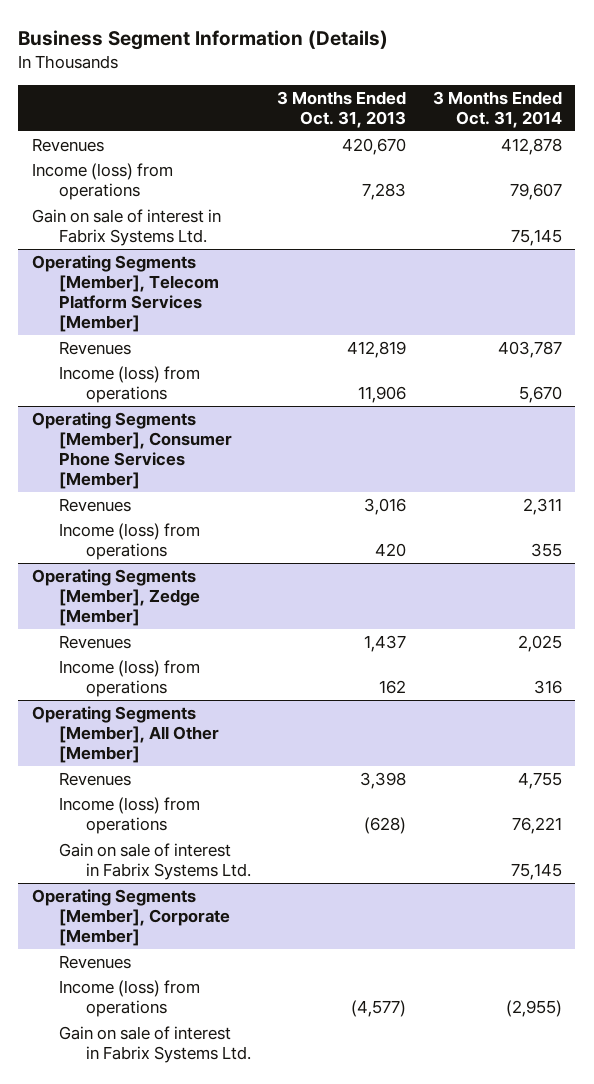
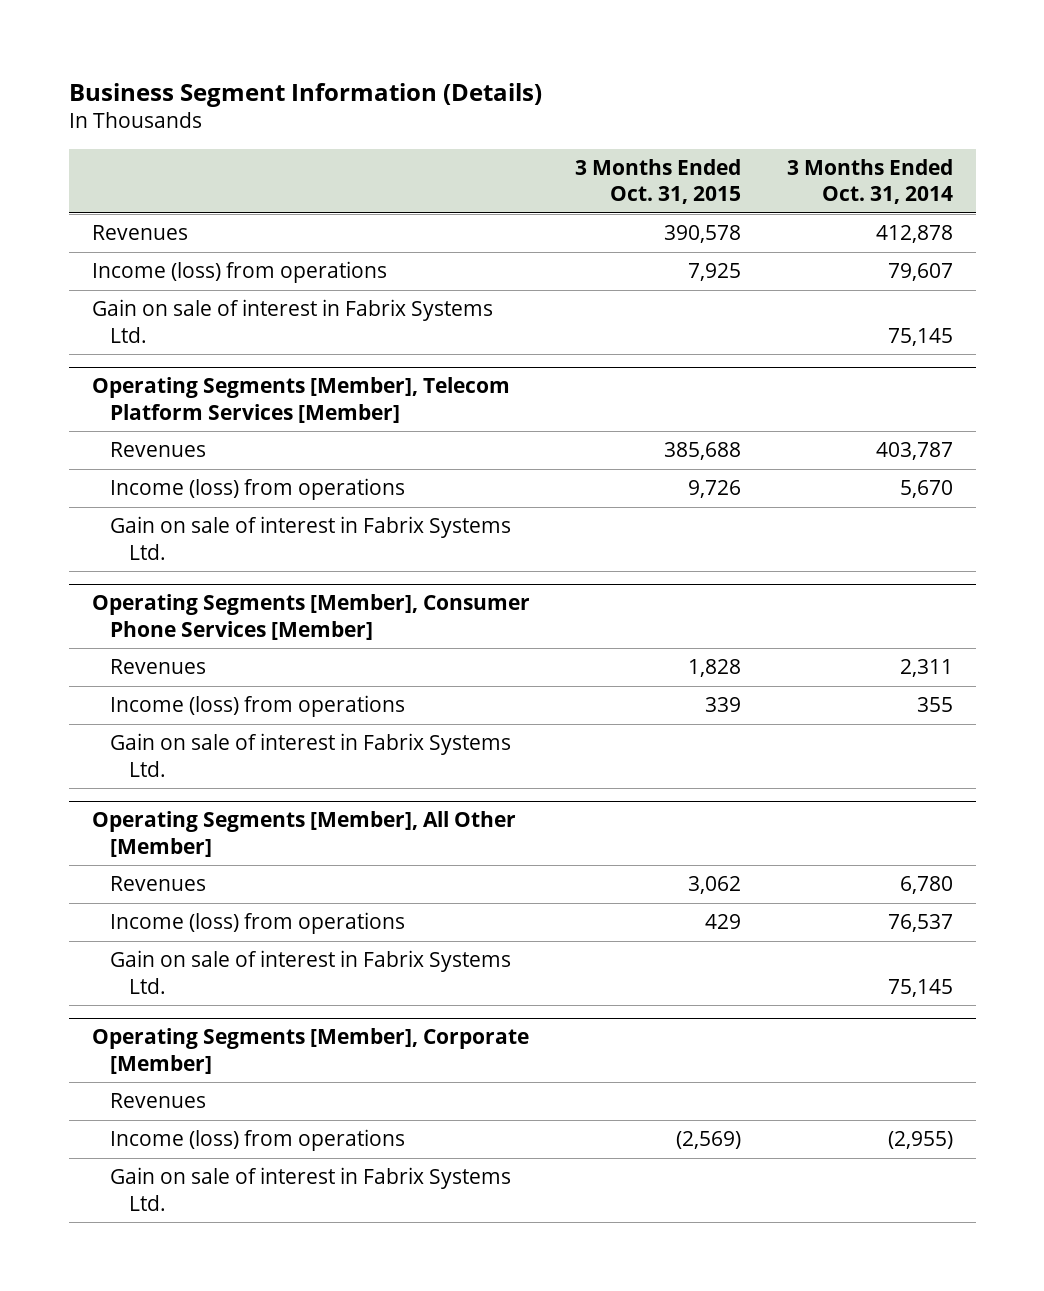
[277,90,407,129] 3 Months Ended Oct. 31, 2013 -> none
none -> [575,158,742,205] 3 Months Ended Oct. 31, 2015
none -> [110,516,512,560] Gain on sale of interest in Fabrix Systems Ltd.
[31,568,200,627] Operating Segments [Member], Zedge [Member] -> none
[58,634,131,649] Revenues -> none
[58,659,200,697] Income (loss) from operations -> none
none -> [110,733,512,777] Gain on sale of interest in Fabrix Systems Ltd.
[517,771,562,789] 4,755 -> [899,876,953,895] 6,780
[511,816,562,834] 76,221 -> [887,914,953,933] 76,537

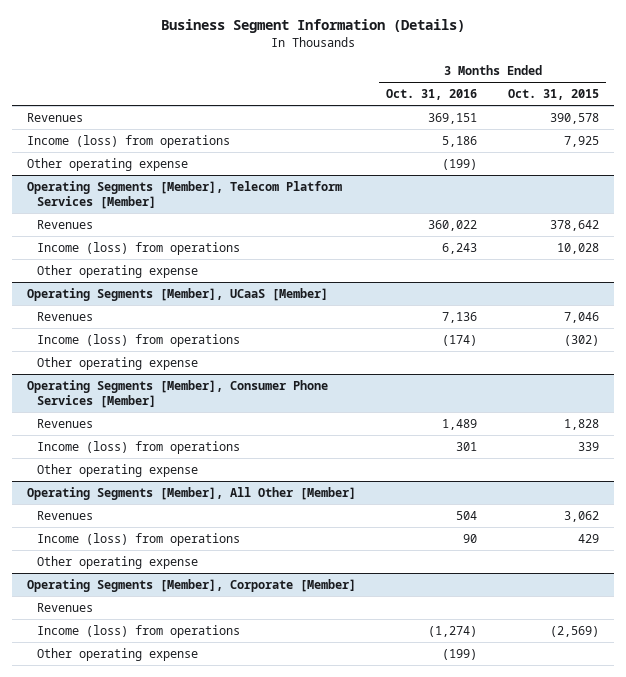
[786,158,953,205] 3 Months Ended Oct. 31, 2014 -> none
none -> [386,88,478,100] Oct. 31, 2016
[91,299,493,343] Gain on sale of interest in Fabrix Systems Ltd. -> none
none -> [26,157,188,171] Other operating expense
[110,516,512,560] Gain on sale of interest in Fabrix Systems Ltd. -> none
[664,442,742,461] 385,688 -> [549,219,599,231] 378,642
[688,480,742,499] 9,726 -> [556,242,599,254] 10,028
none -> [37,264,199,278] Other operating expense
none -> [26,287,328,301] Operating Segments [Member], UCaaS [Member]
none -> [37,311,94,321] Revenues
none -> [37,333,241,347] Income (loss) from operations
none -> [37,356,199,370] Other operating expense
[110,733,512,777] Gain on sale of interest in Fabrix Systems Ltd. -> none
none -> [37,463,199,477] Other operating expense
[110,950,512,994] Gain on sale of interest in Fabrix Systems Ltd. -> none
none -> [37,555,199,569] Other operating expense
[110,1167,512,1211] Gain on sale of interest in Fabrix Systems Ltd. -> none
none -> [37,647,199,661] Other operating expense

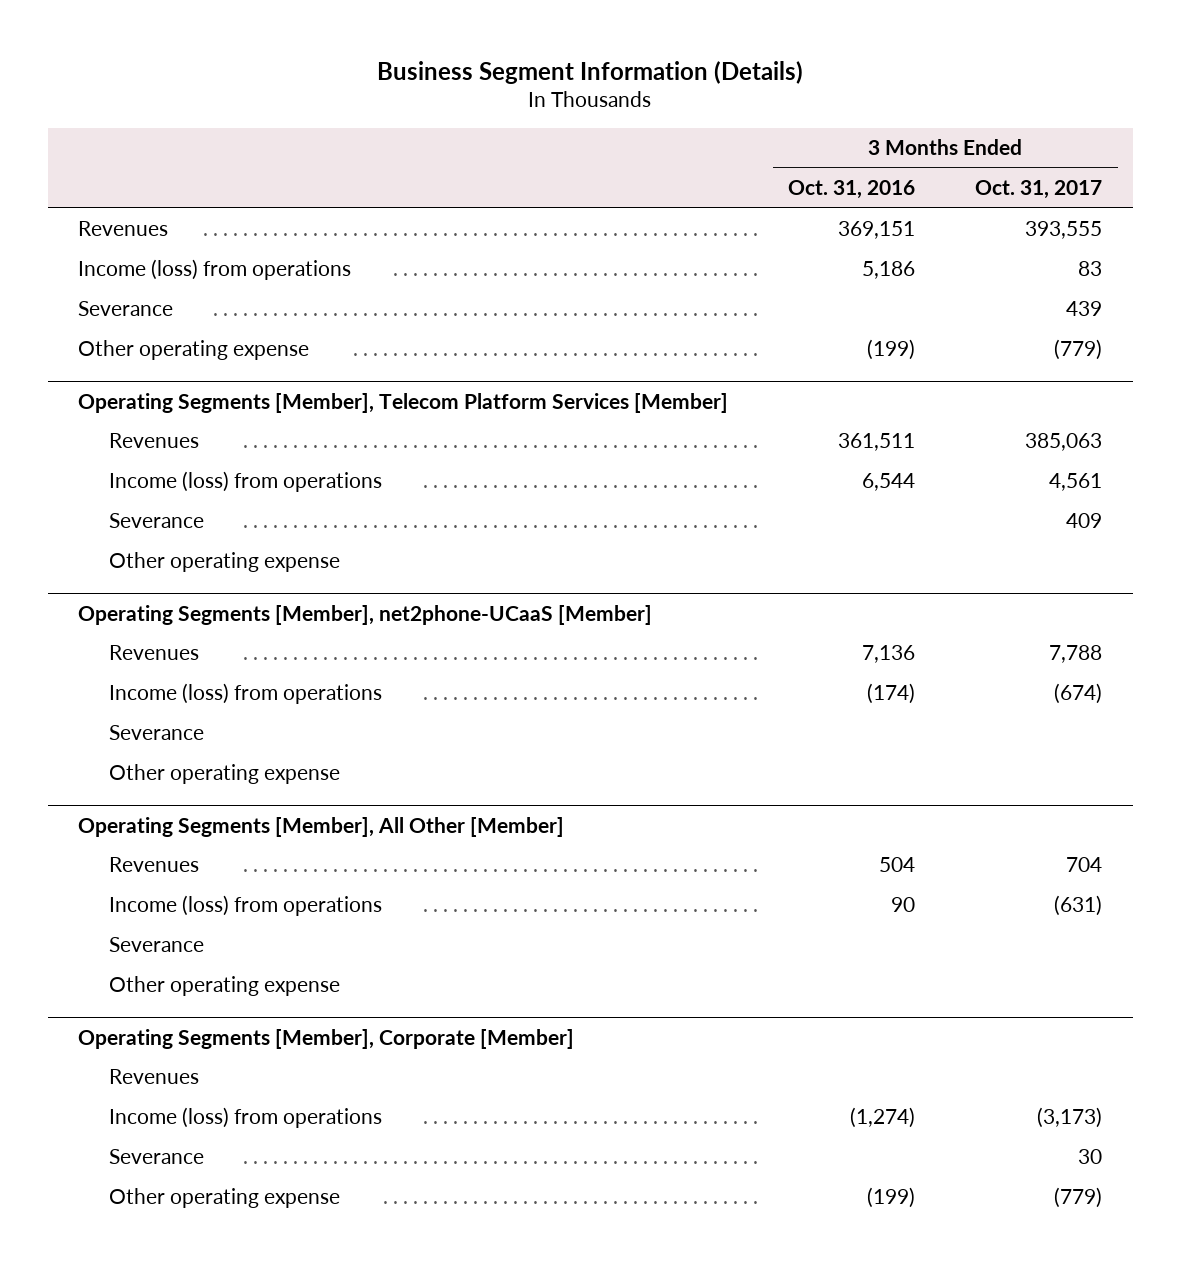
[507,88,599,100] Oct. 31, 2015 -> none
none -> [975,180,1103,200] Oct. 31, 2017
none -> [78,301,174,317] Severance
[428,219,478,231] 360,022 -> [838,433,916,452] 361,511
[442,242,478,254] 6,243 -> [862,473,916,492] 6,544
none -> [109,513,205,529] Severance
[26,287,328,301] Operating Segments [Member], UCaaS [Member] -> [78,604,653,625] Operating Segments [Member], net2phone-UCaaS [Member]
[37,356,199,370] Other operating expense -> none
[26,379,328,409] Operating Segments [Member], Consumer Phone Services [Member] -> none
[37,418,94,428] Revenues -> none
[37,440,241,454] Income (loss) from operations -> none
none -> [109,725,205,741] Severance
none -> [109,937,205,953] Severance
none -> [109,1149,205,1165] Severance

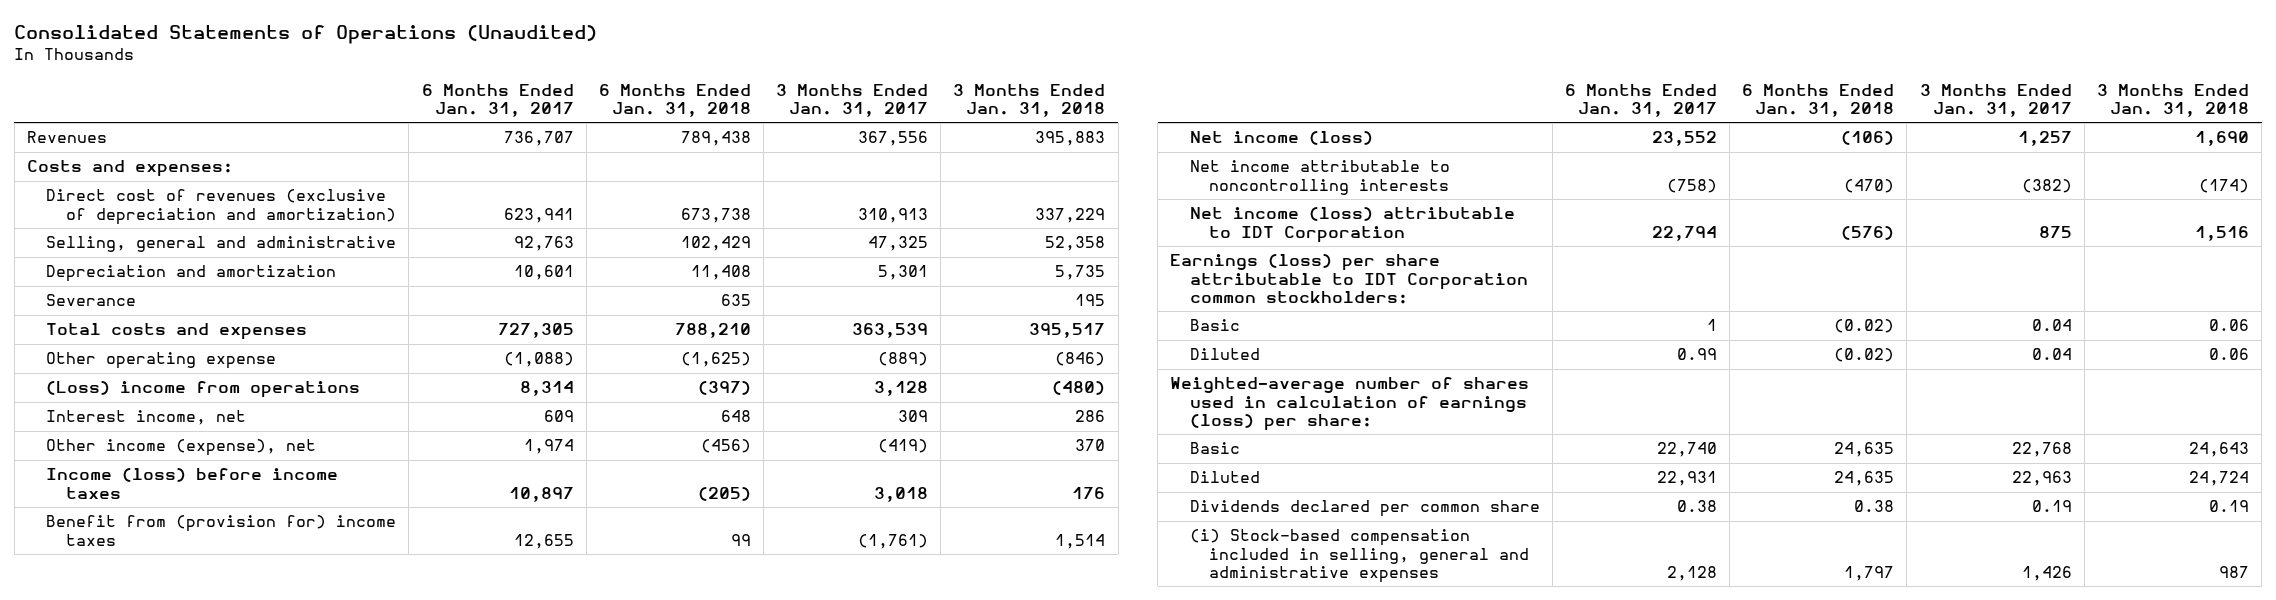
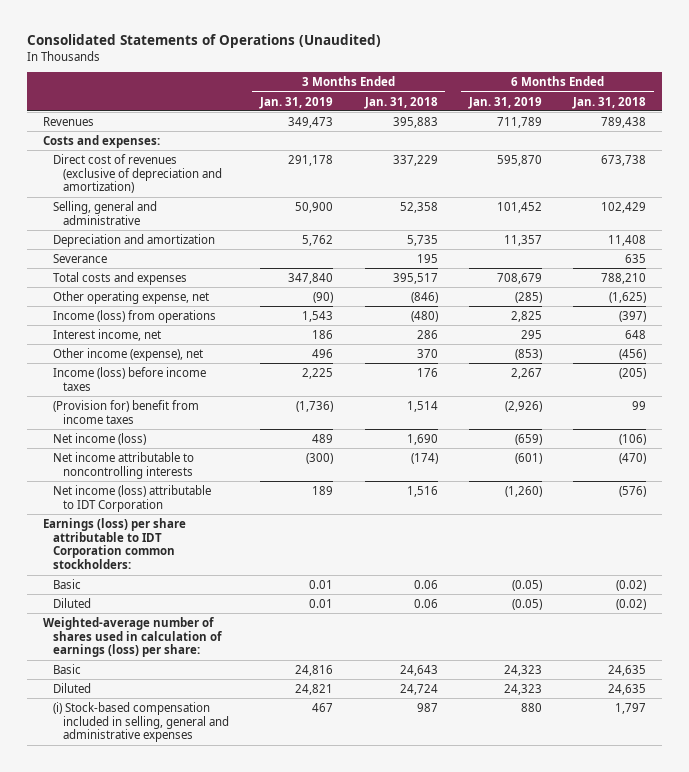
[421,83,574,118] 6 Months Ended Jan. 31, 2017 -> none
[776,83,929,118] 3 Months Ended Jan. 31, 2017 -> none
none -> [259,96,334,109] Jan. 31, 2019
none -> [467,96,542,109] Jan. 31, 2019
[46,352,277,370] Other operating expense -> [52,290,209,304] Other operating expense, net
[46,381,361,399] (Loss) income from operations -> [52,309,216,323] Income (loss) from operations
[46,515,397,546] Benefit from (provision for) income taxes -> [52,399,199,424] (Provision for) benefit from income taxes
[1189,500,1540,518] Dividends declared per common share -> none

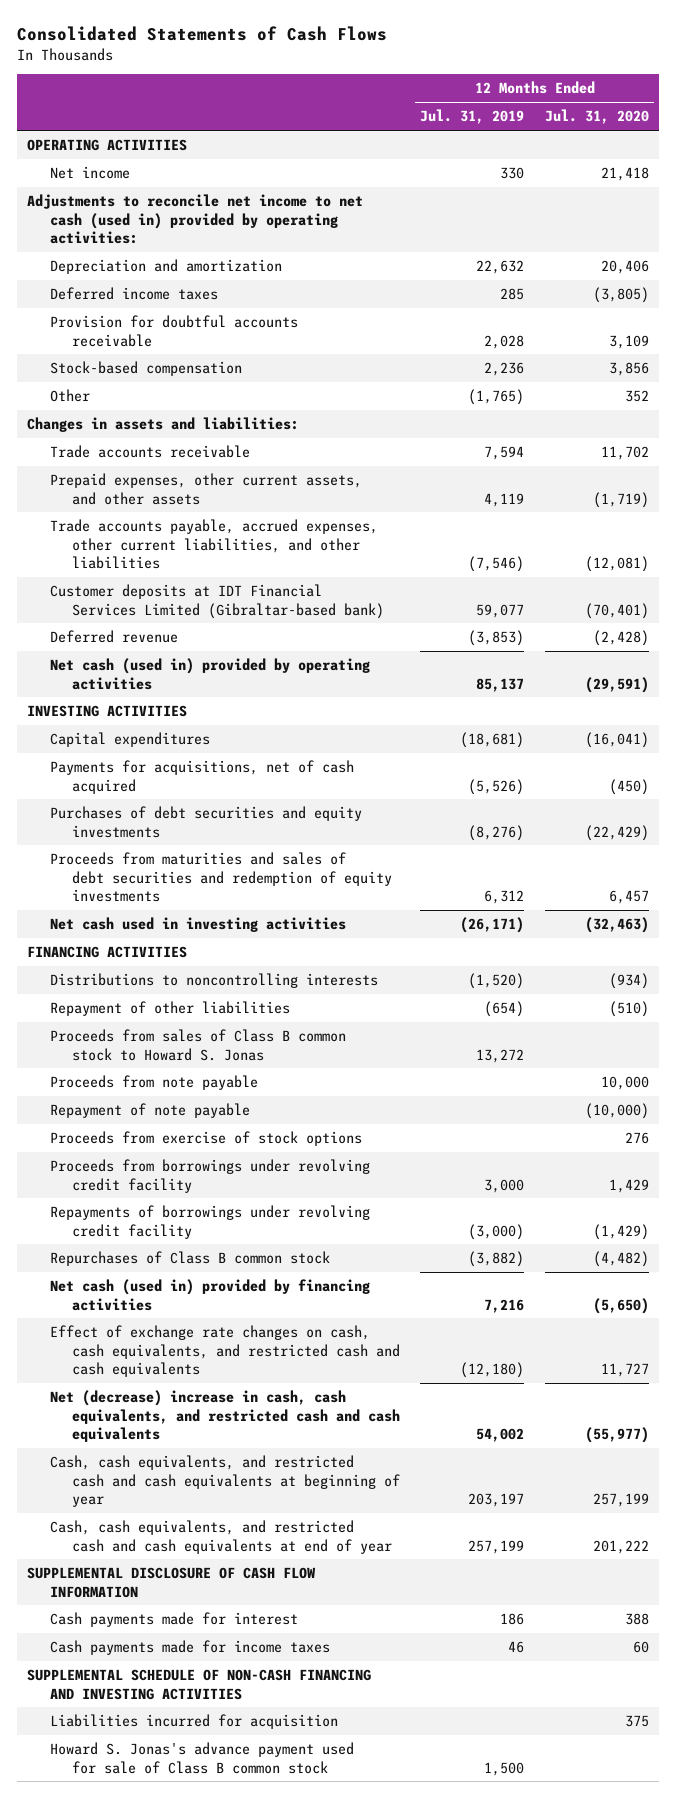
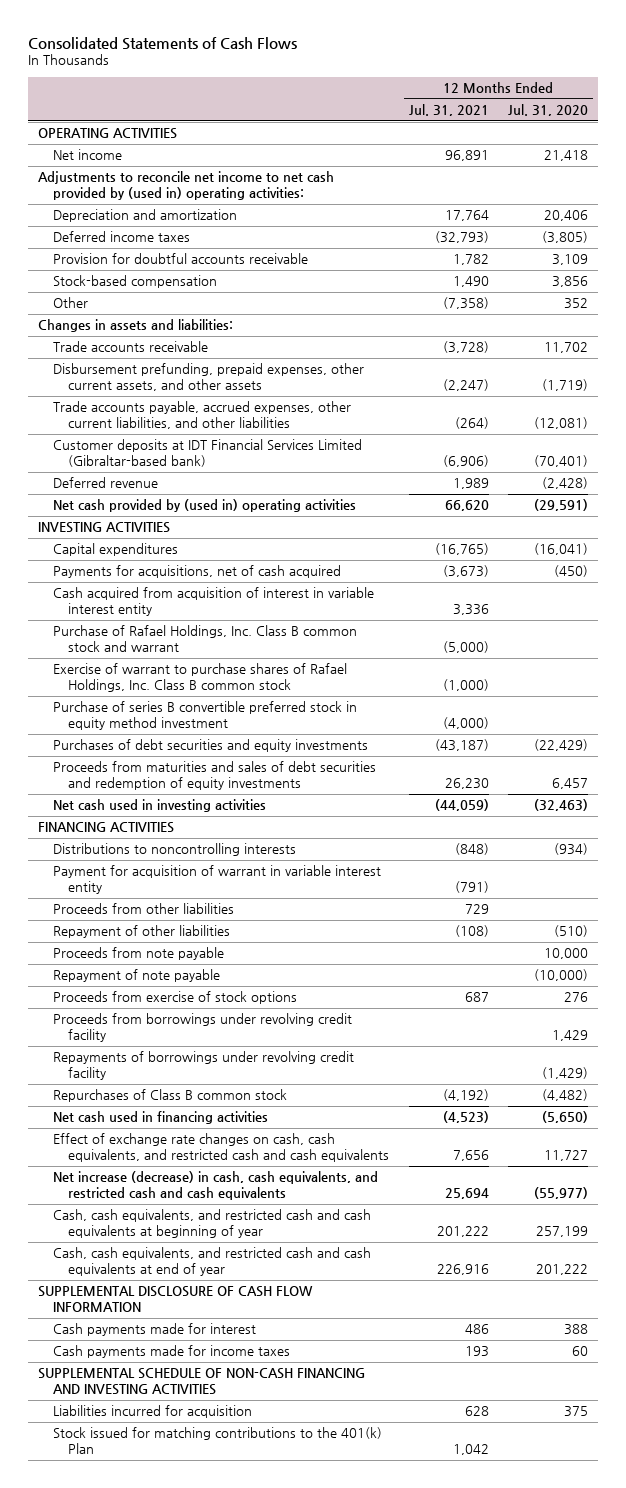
[420,109,525,125] Jul. 31, 2019 -> none
none -> [408,104,489,117] Jul. 31, 2021
[27,194,364,244] Adjustments to reconcile net income to net cash (used in) provided by operating activities: -> [37,171,334,201] Adjustments to reconcile net income to net cash provided by (used in) operating activities:
[49,473,362,505] Prepaid expenses, other current assets, and other assets -> [53,363,365,392] Disbursement prefunding, prepaid expenses, other current assets, and other assets
[49,658,370,690] Net cash (used in) provided by operating activities -> [53,499,357,513] Net cash provided by (used in) operating activities
none -> [53,587,375,617] Cash acquired from acquisition of interest in variable interest entity
none -> [53,625,358,653] Purchase of Rafael Holdings, Inc. Class B common stock and warrant
none -> [53,663,348,693] Exercise of warrant to purchase shares of Rafael Holdings, Inc. Class B common stock
none -> [53,701,358,731] Purchase of series B convertible preferred stock in equity method investment
none -> [53,865,382,895] Payment for acquisition of warrant in variable interest entity
none -> [53,903,235,915] Proceeds from other liabilities
[49,1029,346,1061] Proceeds from sales of Class B common stock to Howard S. Jonas -> none
[49,1279,370,1311] Net cash (used in) provided by financing activities -> [53,1111,269,1125] Net cash used in financing activities
[49,1390,401,1442] Net (decrease) increase in cash, cash equivalents, and restricted cash and cash equivalents -> [53,1171,379,1201] Net increase (decrease) in cash, cash equivalents, and restricted cash and cash equivalents
[49,1742,354,1774] Howard S. Jonas's advance payment used for sale of Class B common stock -> none
none -> [53,1427,383,1455] Stock issued for matching contributions to the 401(k) Plan

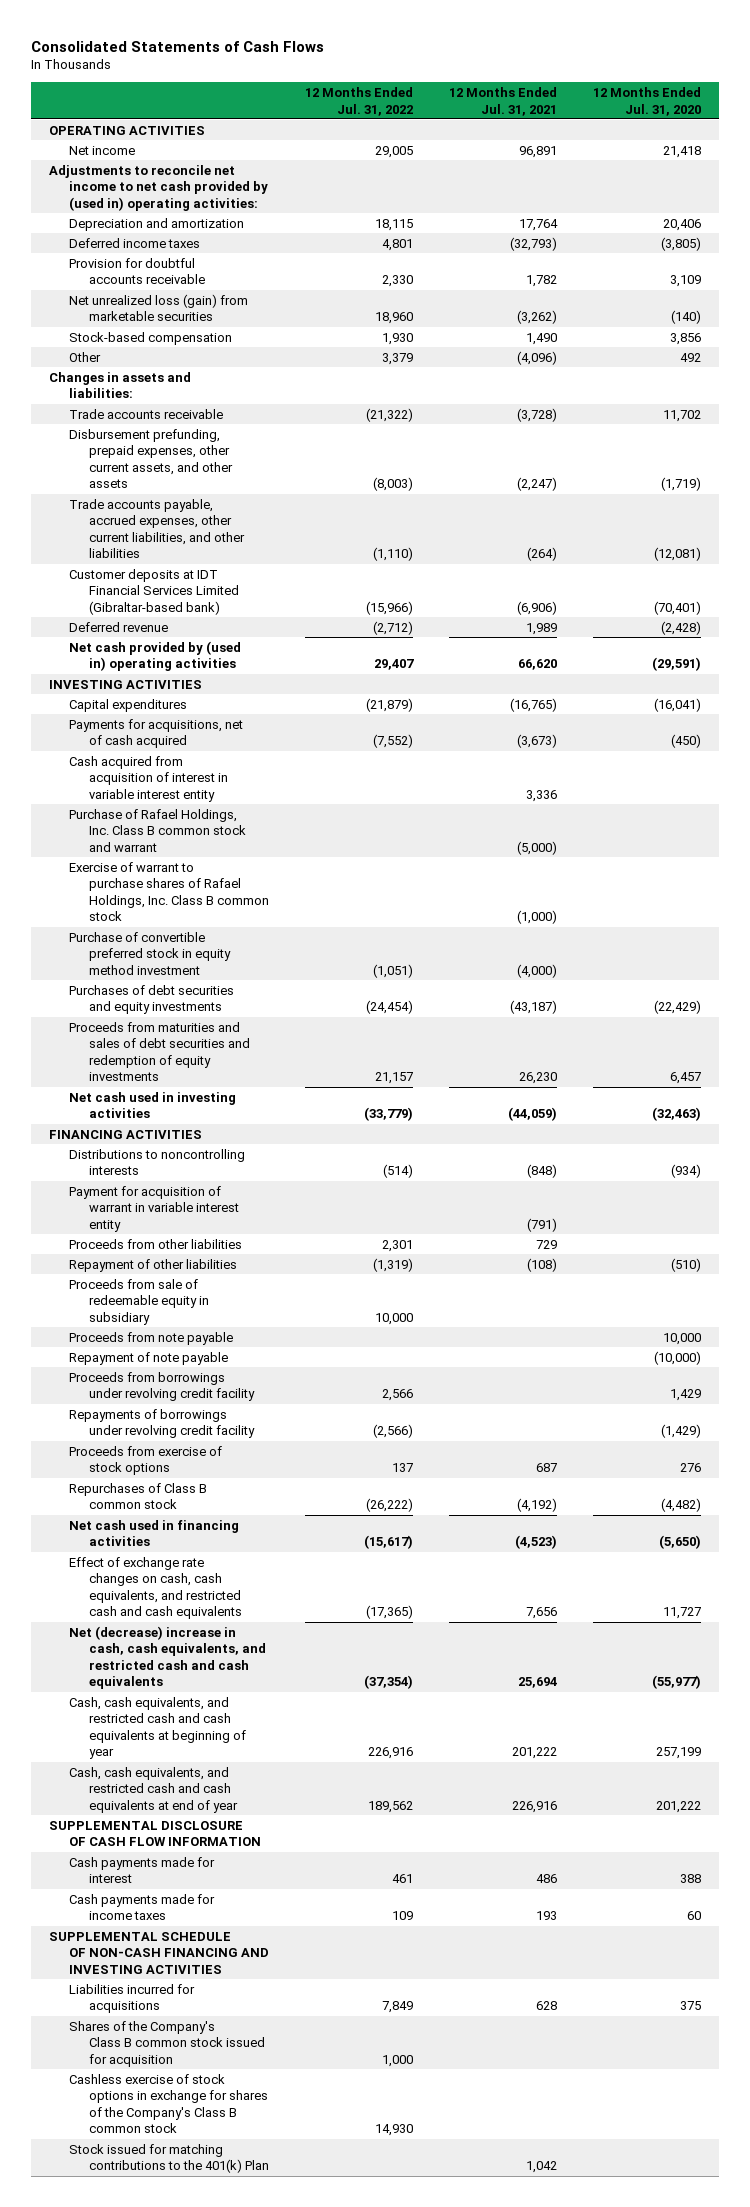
none -> [304,86,413,116] 12 Months Ended Jul. 31, 2022
none -> [68,293,248,322] Net unrealized loss (gain) from marketable securities
[442,297,489,310] (7,358) -> [516,350,557,365] (4,096)
[564,298,589,310] 352 -> [679,352,701,362] 492
[53,701,358,731] Purchase of series B convertible preferred stock in equity method investment -> [68,931,231,975] Purchase of convertible preferred stock in equity method investment
none -> [68,1278,209,1325] Proceeds from sale of redeemable equity in subsidiary
[53,991,298,1005] Proceeds from exercise of stock options -> [68,1445,222,1476] Proceeds from exercise of stock options
[53,1171,379,1201] Net increase (decrease) in cash, cash equivalents, and restricted cash and cash equivalents -> [68,1625,266,1690] Net (decrease) increase in cash, cash equivalents, and restricted cash and cash equivalents
[53,1405,253,1419] Liabilities incurred for acquisition -> [68,1983,195,2014] Liabilities incurred for acquisitions
none -> [68,2020,265,2067] Shares of the Company's Class B common stock issued for acquisition
none -> [68,2073,268,2134] Cashless exercise of stock options in exchange for shares of the Company's Class B common stock

